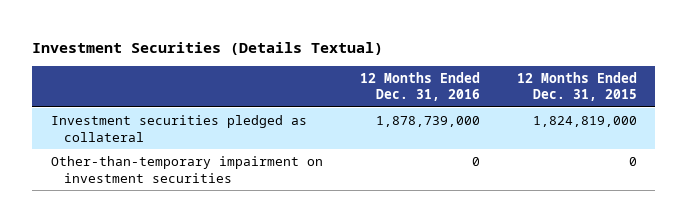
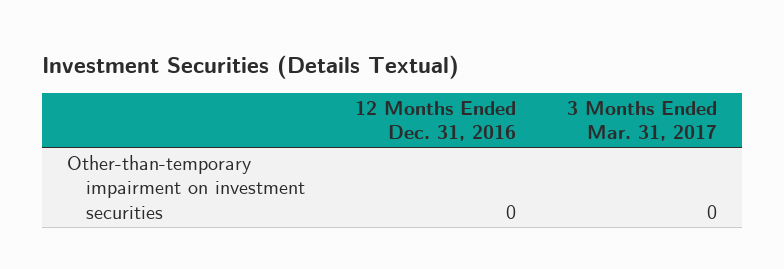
[516,71,637,102] 12 Months Ended Dec. 31, 2015 -> none
none -> [566,100,717,142] 3 Months Ended Mar. 31, 2017
[50,114,307,142] Investment securities pledged as collateral -> none

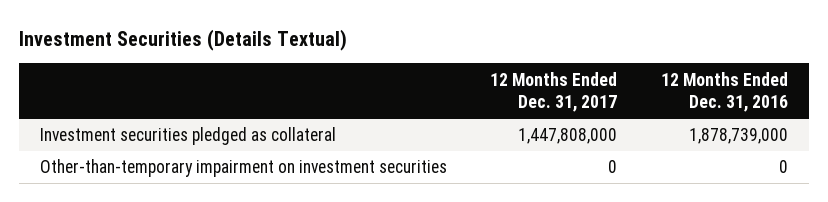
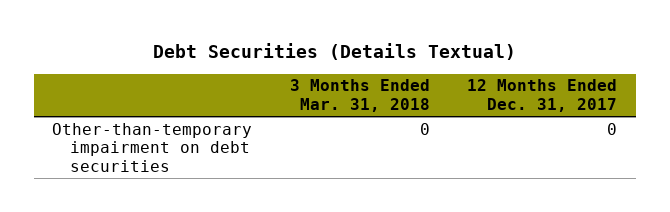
[18,28,347,51] Investment Securities (Details Textual) -> [152,42,516,60] Debt Securities (Details Textual)
[660,71,788,113] 12 Months Ended Dec. 31, 2016 -> none
none -> [289,79,430,112] 3 Months Ended Mar. 31, 2018
[40,127,337,146] Investment securities pledged as collateral -> none
[40,159,448,178] Other-than-temporary impairment on investment securities -> [52,122,253,173] Other-than-temporary impairment on debt securities

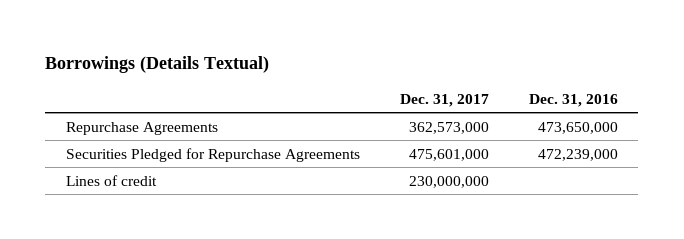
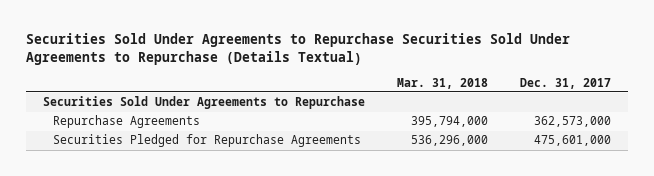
[45,56,270,74] Borrowings (Details Textual) -> [26,33,571,65] Securities Sold Under Agreements to Repurchase Securities Sold Under Agreements to Repurchase (Details Textual)
[529,93,619,107] Dec. 31, 2016 -> none
none -> [397,77,489,89] Mar. 31, 2018
none -> [42,96,365,110] Securities Sold Under Agreements to Repurchase
[65,174,157,186] Lines of credit -> none

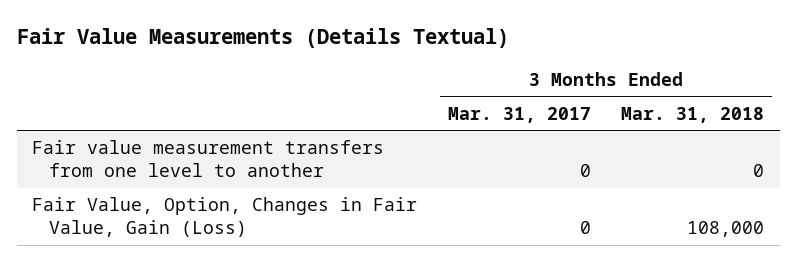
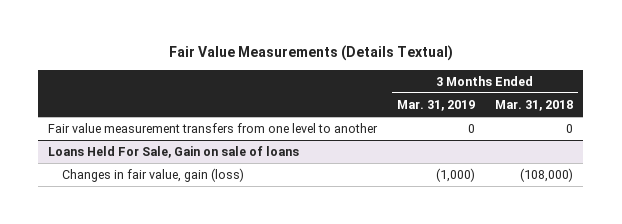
[447,106,591,123] Mar. 31, 2017 -> none
none -> [397,99,476,111] Mar. 31, 2019
none -> [48,146,300,159] Loans Held For Sale, Gain on sale of loans
[32,197,418,238] Fair Value, Option, Changes in Fair Value, Gain (Loss) -> [62,168,245,183] Changes in fair value, gain (loss)
[687,221,765,238] 108,000 -> [520,168,574,183] (108,000)

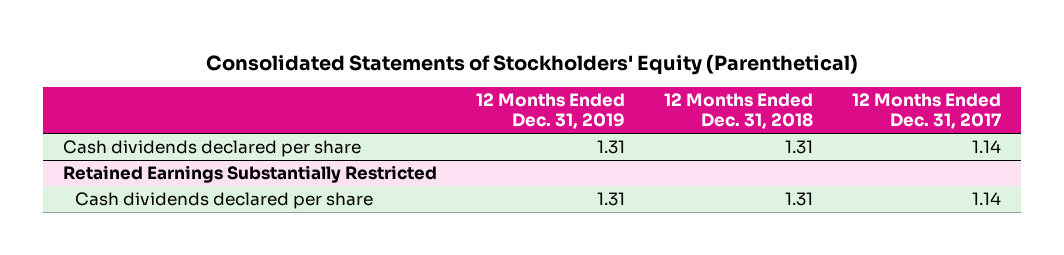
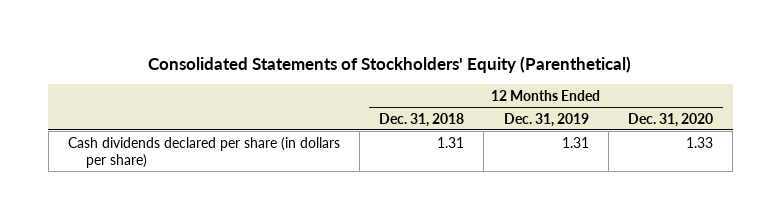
[852,92,1002,130] 12 Months Ended Dec. 31, 2017 -> none
none -> [627,112,713,127] Dec. 31, 2020
[62,165,437,184] Retained Earnings Substantially Restricted -> none
[74,192,373,210] Cash dividends declared per share -> none
[62,140,361,158] Cash dividends declared per share -> [67,136,340,168] Cash dividends declared per share (in dollars per share)

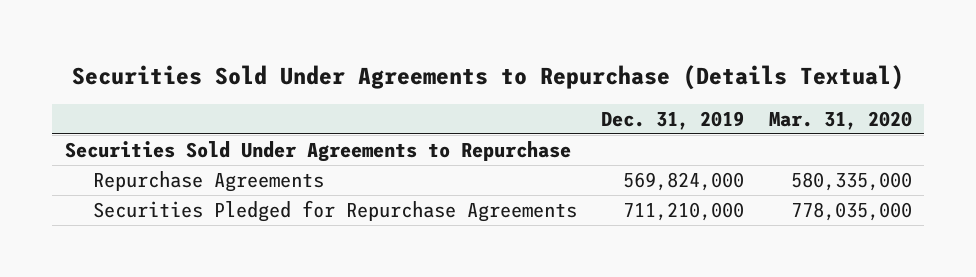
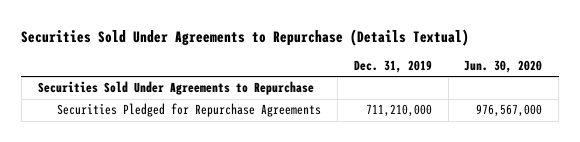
[768,110,912,130] Mar. 31, 2020 -> none
none -> [464,60,543,74] Jun. 30, 2020
[92,171,324,193] Repurchase Agreements -> none

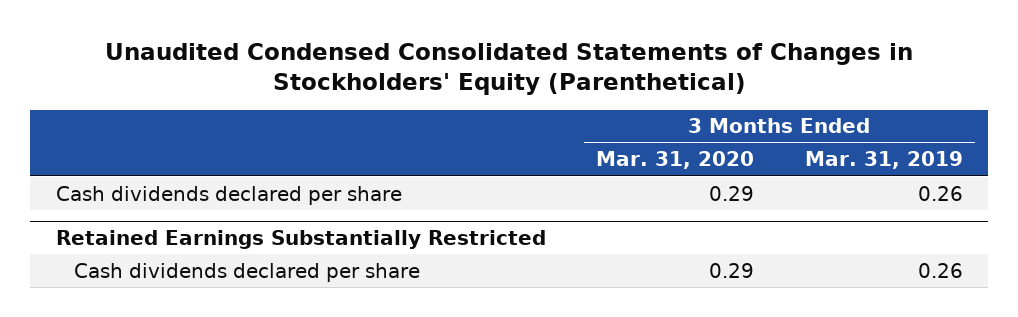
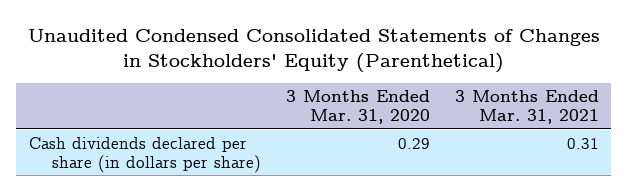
[804,151,963,170] Mar. 31, 2019 -> none
none -> [454,89,599,125] 3 Months Ended Mar. 31, 2021
[55,230,546,250] Retained Earnings Substantially Restricted -> none
[73,262,420,282] Cash dividends declared per share -> none
[55,185,402,205] Cash dividends declared per share -> [28,136,261,173] Cash dividends declared per share (in dollars per share)

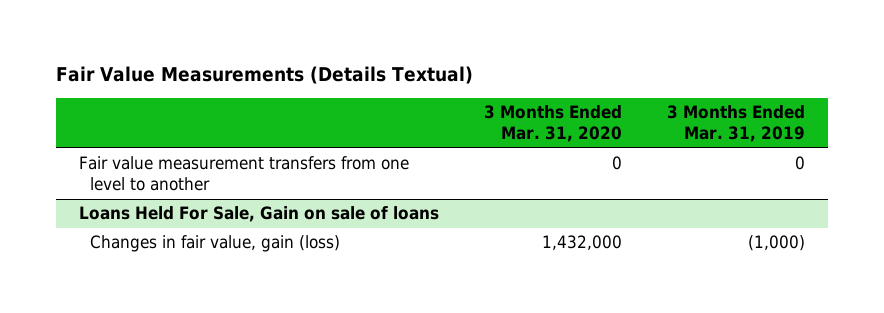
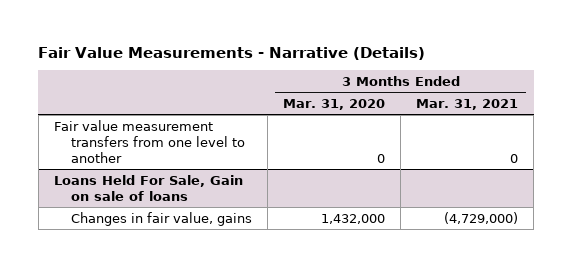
[55,66,473,85] Fair Value Measurements (Details Textual) -> [38,46,426,60] Fair Value Measurements - Narrative (Details)
[667,105,806,143] 3 Months Ended Mar. 31, 2019 -> none
none -> [416,98,519,110] Mar. 31, 2021
[90,235,341,253] Changes in fair value, gain (loss) -> [71,211,253,226] Changes in fair value, gains

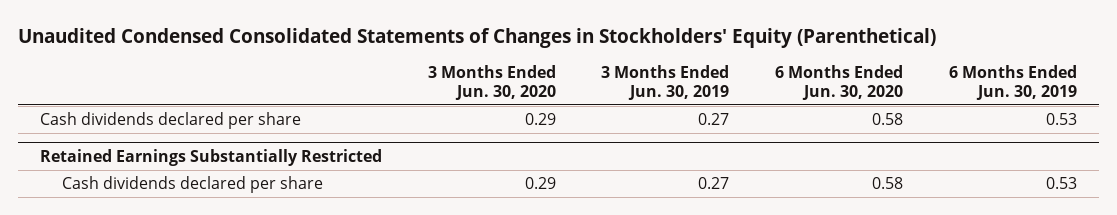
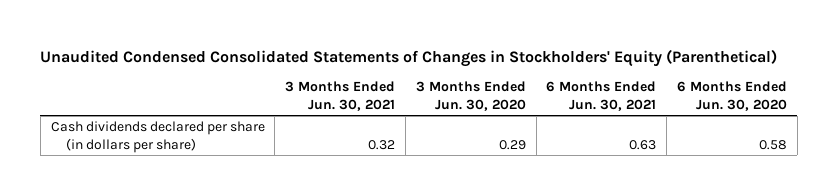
[601,64,730,100] 3 Months Ended Jun. 30, 2019 -> none
[948,64,1077,100] 6 Months Ended Jun. 30, 2019 -> none
none -> [285,81,396,111] 3 Months Ended Jun. 30, 2021
none -> [546,81,657,111] 6 Months Ended Jun. 30, 2021
[40,148,383,166] Retained Earnings Substantially Restricted -> none
[61,176,323,194] Cash dividends declared per share -> none
[40,112,302,130] Cash dividends declared per share -> [50,121,265,153] Cash dividends declared per share (in dollars per share)

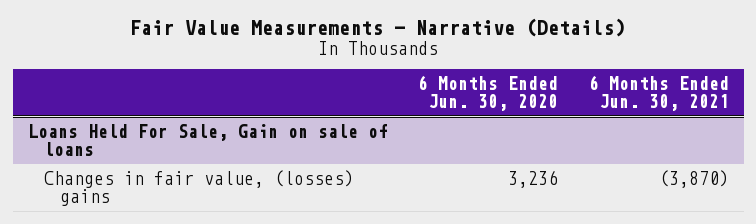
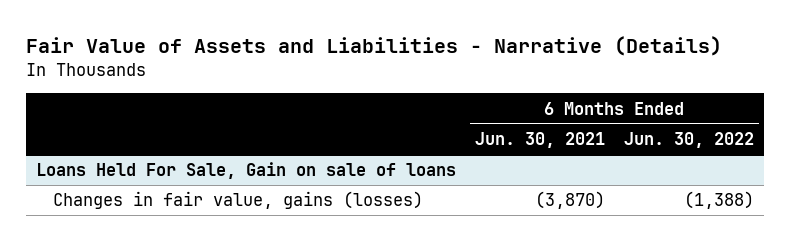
[130,18,626,38] Fair Value Measurements - Narrative (Details) -> [26,35,723,56] Fair Value of Assets and Liabilities - Narrative (Details)
[418,75,559,112] 6 Months Ended Jun. 30, 2020 -> none
none -> [624,132,755,149] Jun. 30, 2022
[44,170,355,207] Changes in fair value, (losses) gains -> [53,191,424,210] Changes in fair value, gains (losses)

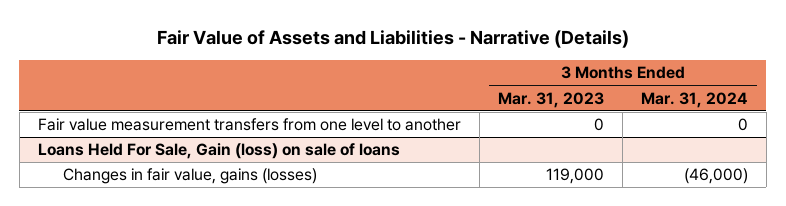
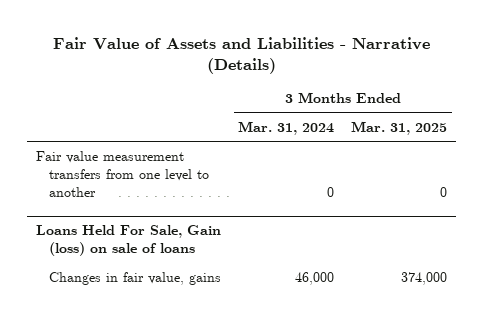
[497,91,604,108] Mar. 31, 2023 -> none
none -> [351,120,448,135] Mar. 31, 2025
[63,168,318,185] Changes in fair value, gains (losses) -> [49,272,222,286] Changes in fair value, gains
[683,168,748,185] (46,000) -> [295,272,335,286] 46,000

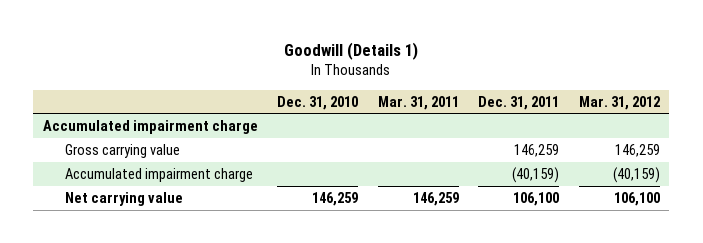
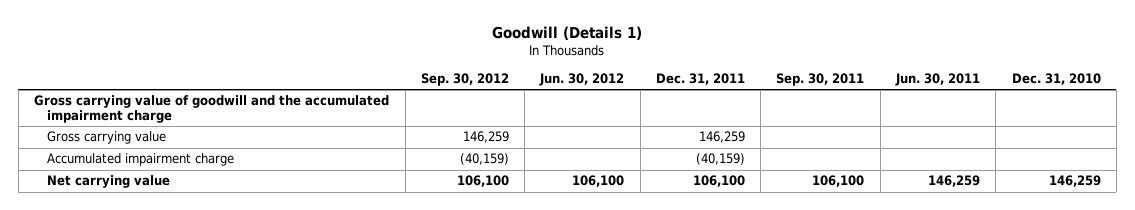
[377,95,459,110] Mar. 31, 2011 -> none
[578,95,660,110] Mar. 31, 2012 -> none
none -> [420,72,509,86] Sep. 30, 2012
none -> [539,72,625,86] Jun. 30, 2012
none -> [776,72,865,86] Sep. 30, 2011
none -> [895,72,981,86] Jun. 30, 2011
[42,120,258,135] Accumulated impairment charge -> [34,95,390,123] Gross carrying value of goodwill and the accumulated impairment charge

